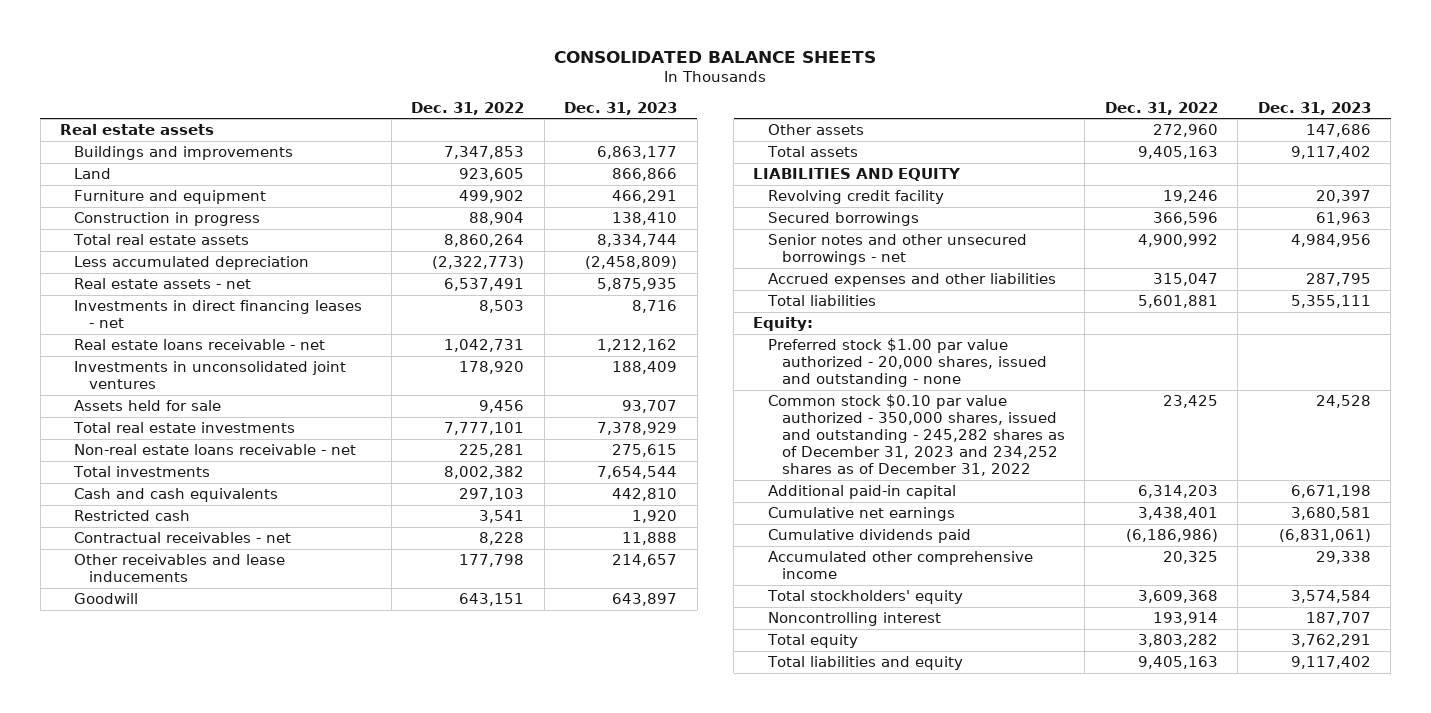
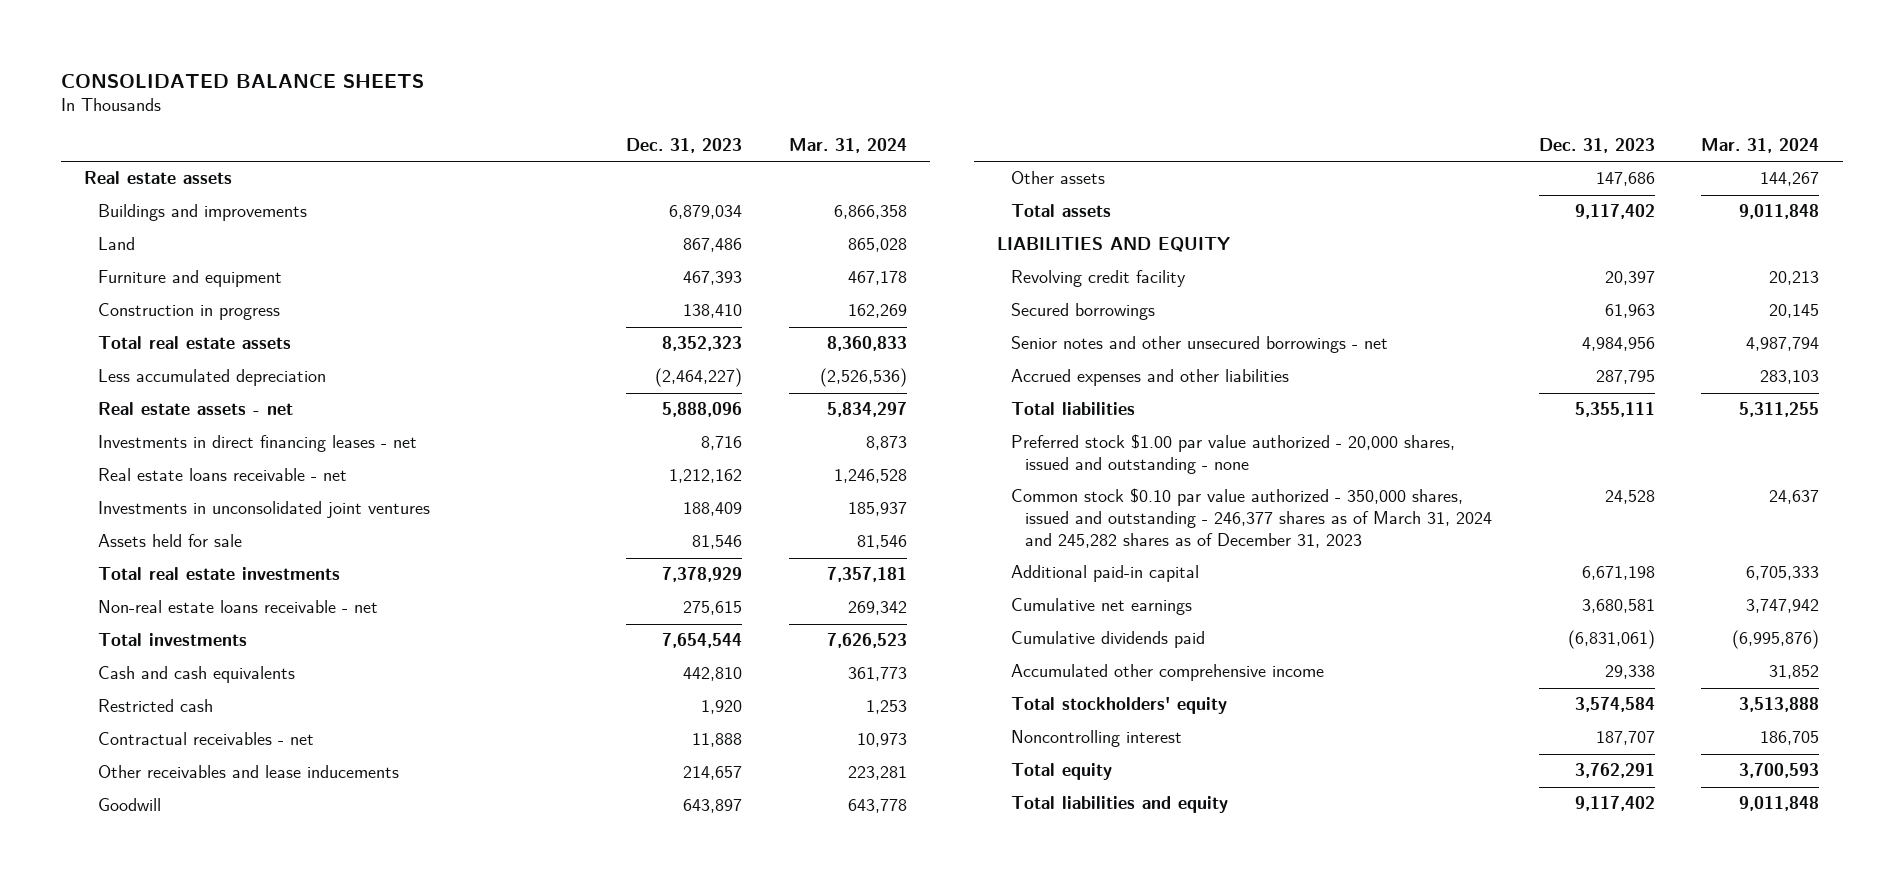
[411,101,525,115] Dec. 31, 2022 -> none
none -> [788,138,907,154] Mar. 31, 2024
[597,146,678,160] 6,863,177 -> [668,205,742,220] 6,879,034
[612,168,678,182] 866,866 -> [682,238,742,253] 867,486
[612,190,678,204] 466,291 -> [682,271,742,286] 467,393
[597,234,678,248] 8,334,744 -> [661,336,742,352] 8,352,323
[585,256,678,270] (2,458,809) -> [654,368,742,388] (2,464,227)
[597,278,678,292] 5,875,935 -> [661,402,742,418] 5,888,096
[622,400,678,414] 93,707 -> [691,535,742,550] 81,546
[753,317,814,332] Equity: -> none
[767,394,1065,477] Common stock $0.10 par value authorized - 350,000 shares, issued and outstanding - 245,282 shares as of December 31, 2023 and 234,252 shares as of December 31, 2022 -> [1010,488,1492,548] Common stock $0.10 par value authorized - 350,000 shares, issued and outstanding - 246,377 shares as of March 31, 2024 and 245,282 shares as of December 31, 2023

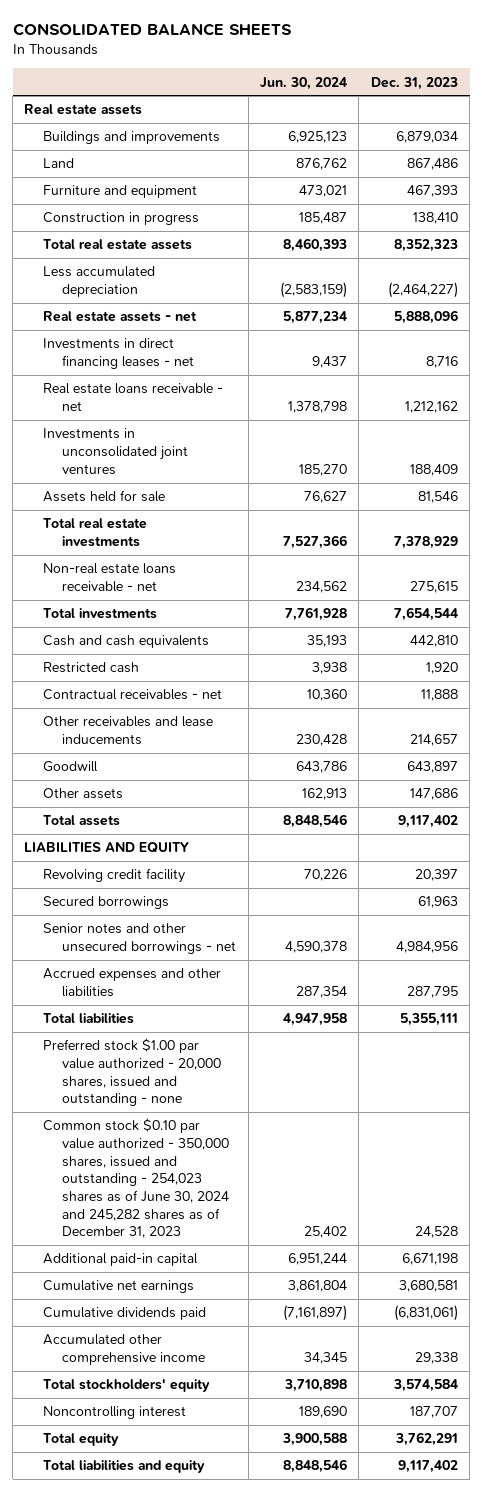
[788,138,907,154] Mar. 31, 2024 -> none
none -> [260,76,348,90] Jun. 30, 2024
[1010,488,1492,548] Common stock $0.10 par value authorized - 350,000 shares, issued and outstanding - 246,377 shares as of March 31, 2024 and 245,282 shares as of December 31, 2023 -> [43,1118,230,1239] Common stock $0.10 par value authorized - 350,000 shares, issued and outstanding - 254,023 shares as of June 30, 2024 and 245,282 shares as of December 31, 2023

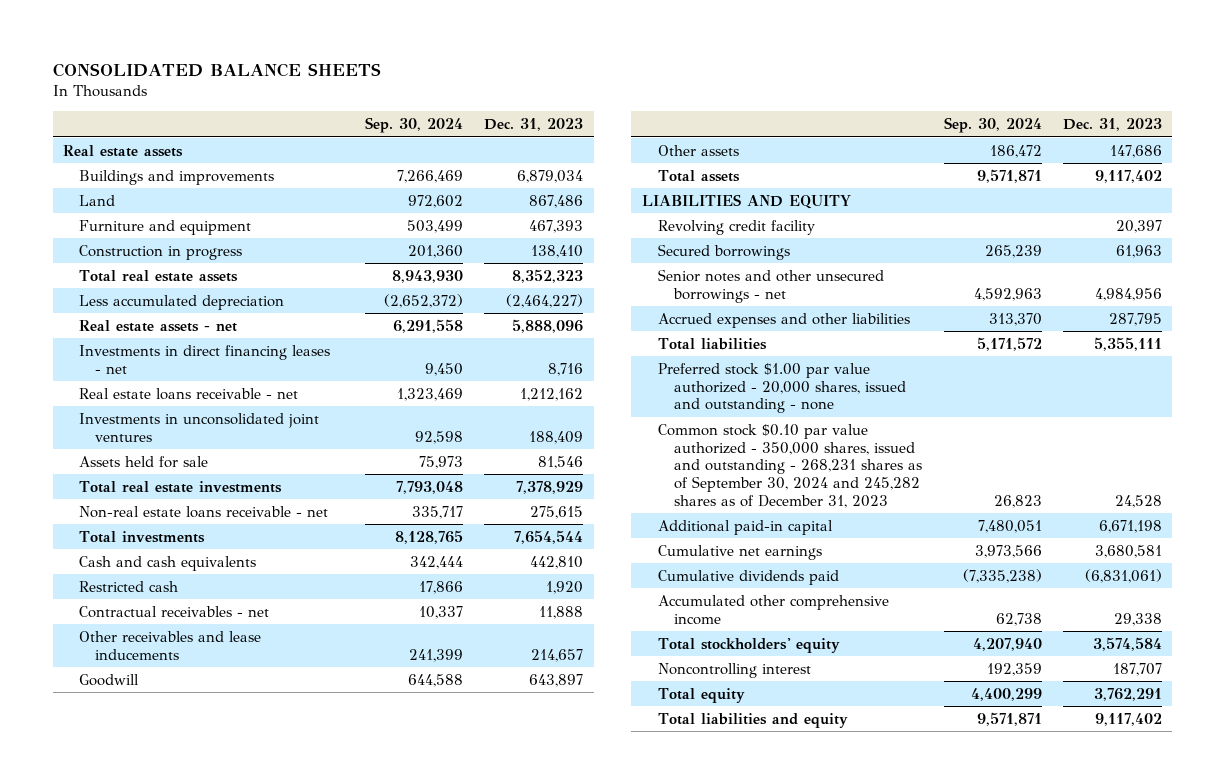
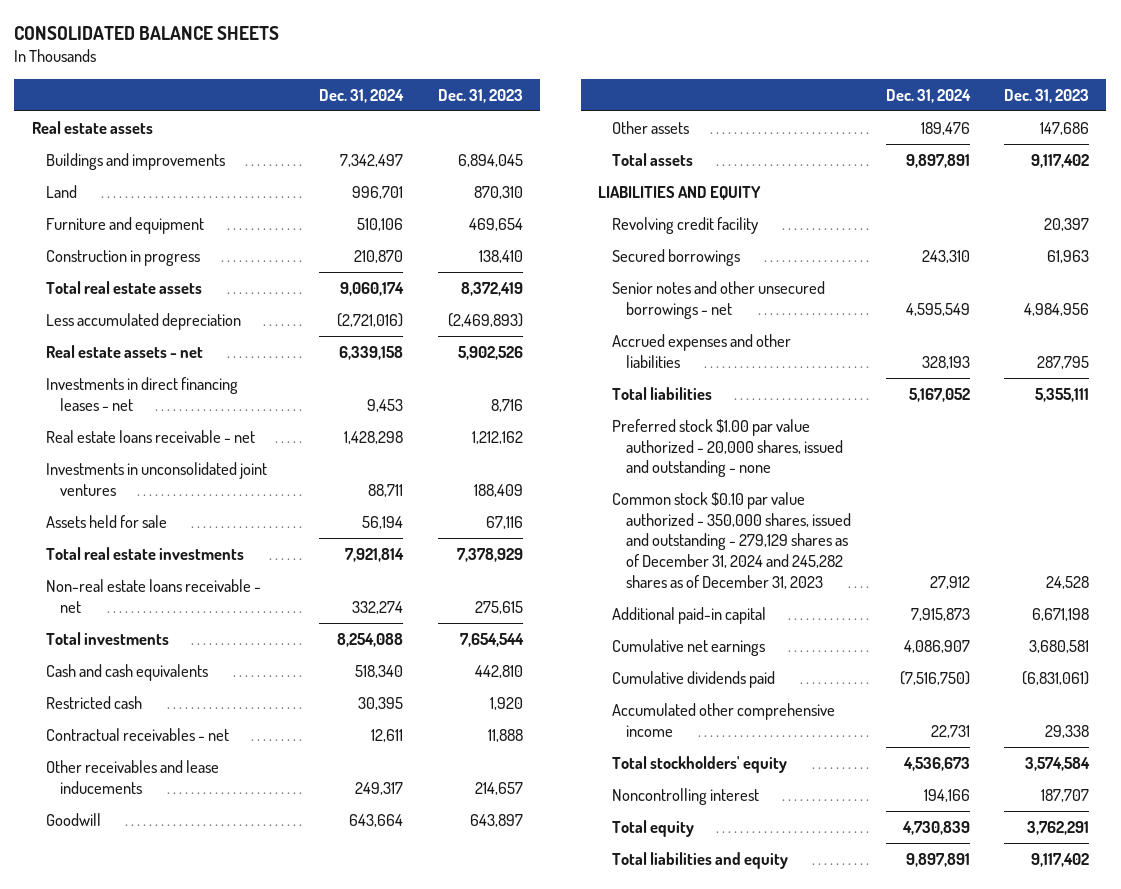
[364,117,463,134] Sep. 30, 2024 -> none
none -> [319,88,405,103] Dec. 31, 2024
[517,169,584,183] 6,879,034 -> [457,153,523,167] 6,894,045
[529,194,584,208] 867,486 -> [473,185,523,199] 870,310
[529,219,584,233] 467,393 -> [468,217,523,231] 469,654
[512,268,584,283] 8,352,323 -> [460,281,523,296] 8,372,419
[506,293,584,308] (2,464,227) -> [447,312,523,327] (2,469,893)
[512,318,584,333] 5,888,096 -> [457,345,523,360] 5,902,526
[538,455,584,469] 81,546 -> [485,515,523,529] 67,116
[658,423,923,508] Common stock $0.10 par value authorized - 350,000 shares, issued and outstanding - 268,231 shares as of September 30, 2024 and 245,282 shares as of December 31, 2023 -> [612,491,852,590] Common stock $0.10 par value authorized - 350,000 shares, issued and outstanding - 279,129 shares as of December 31, 2024 and 245,282 shares as of December 31, 2023

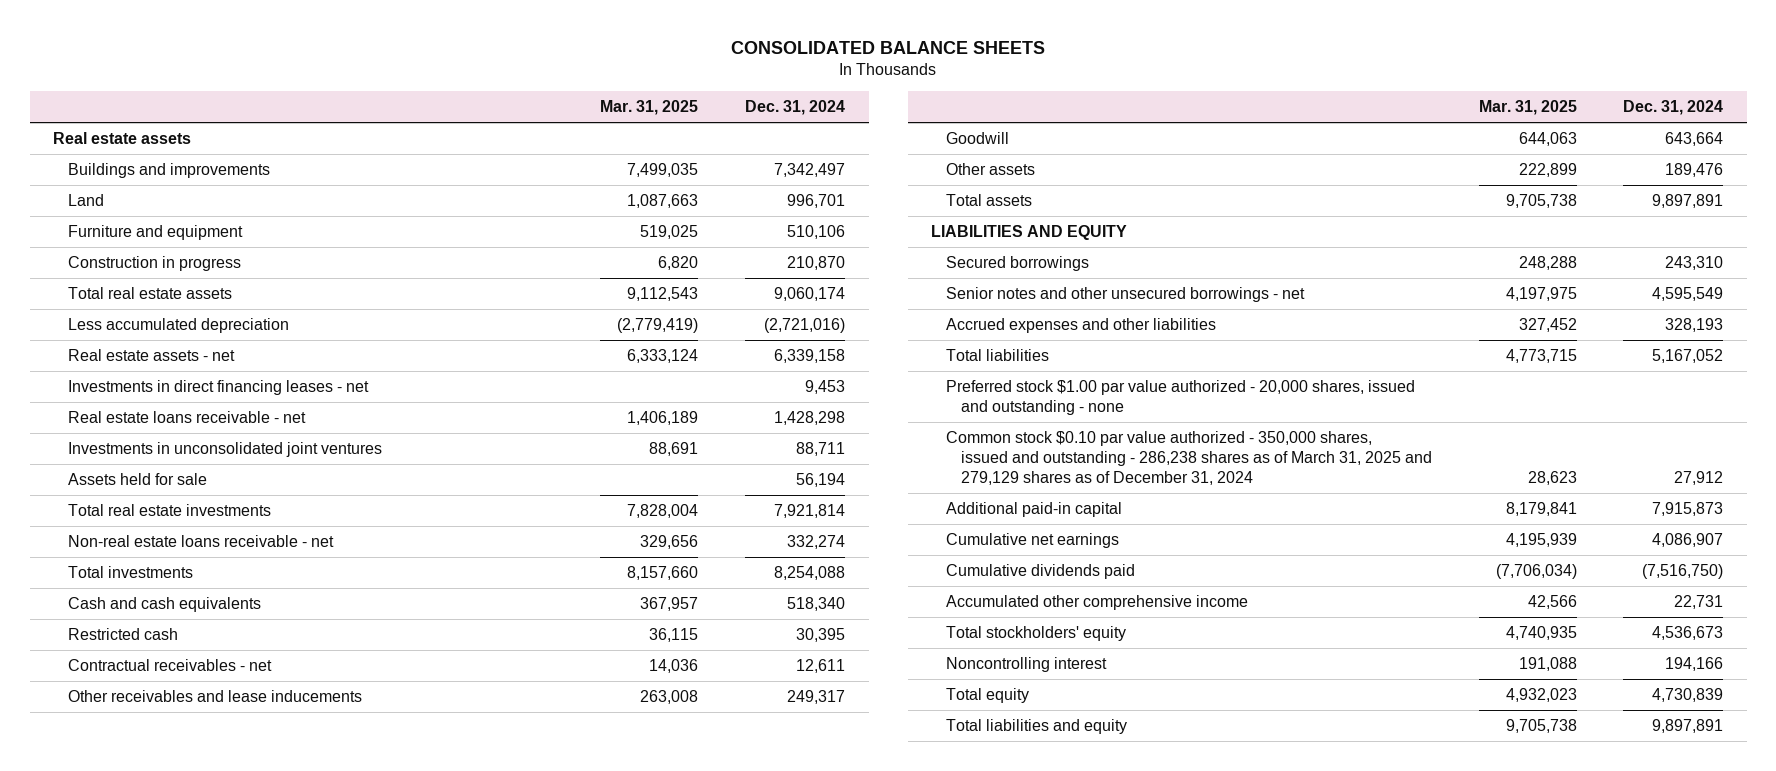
[437,88,523,103] Dec. 31, 2023 -> none
none -> [600,99,699,115] Mar. 31, 2025
[612,216,759,234] Revolving credit facility -> none
[612,491,852,590] Common stock $0.10 par value authorized - 350,000 shares, issued and outstanding - 279,129 shares as of December 31, 2024 and 245,282 shares as of December 31, 2023 -> [945,430,1432,486] Common stock $0.10 par value authorized - 350,000 shares, issued and outstanding - 286,238 shares as of March 31, 2025 and 279,129 shares as of December 31, 2024

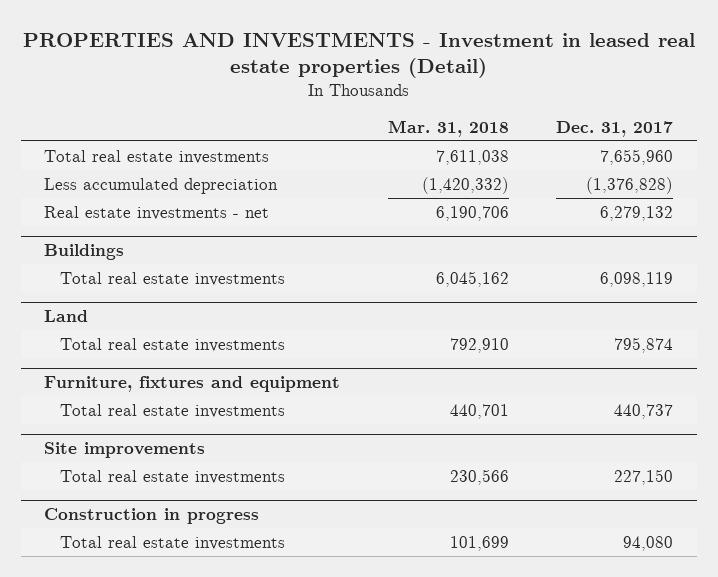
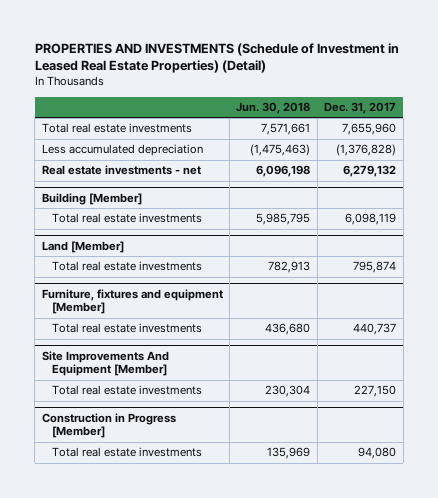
[22,32,695,79] PROPERTIES AND INVESTMENTS - Investment in leased real estate properties (Detail) -> [34,42,399,74] PROPERTIES AND INVESTMENTS (Schedule of Investment in Leased Real Estate Properties) (Detail)
[387,119,509,137] Mar. 31, 2018 -> none
none -> [236,102,311,115] Jun. 30, 2018
[44,244,125,261] Buildings -> [41,193,142,206] Building [Member]
[44,310,89,323] Land -> [41,241,124,254] Land [Member]
[44,376,341,393] Furniture, fixtures and equipment -> [41,289,223,315] Furniture, fixtures and equipment [Member]
[44,442,206,459] Site improvements -> [41,351,169,377] Site Improvements And Equipment [Member]
[44,508,260,525] Construction in progress -> [41,413,176,439] Construction in Progress [Member]

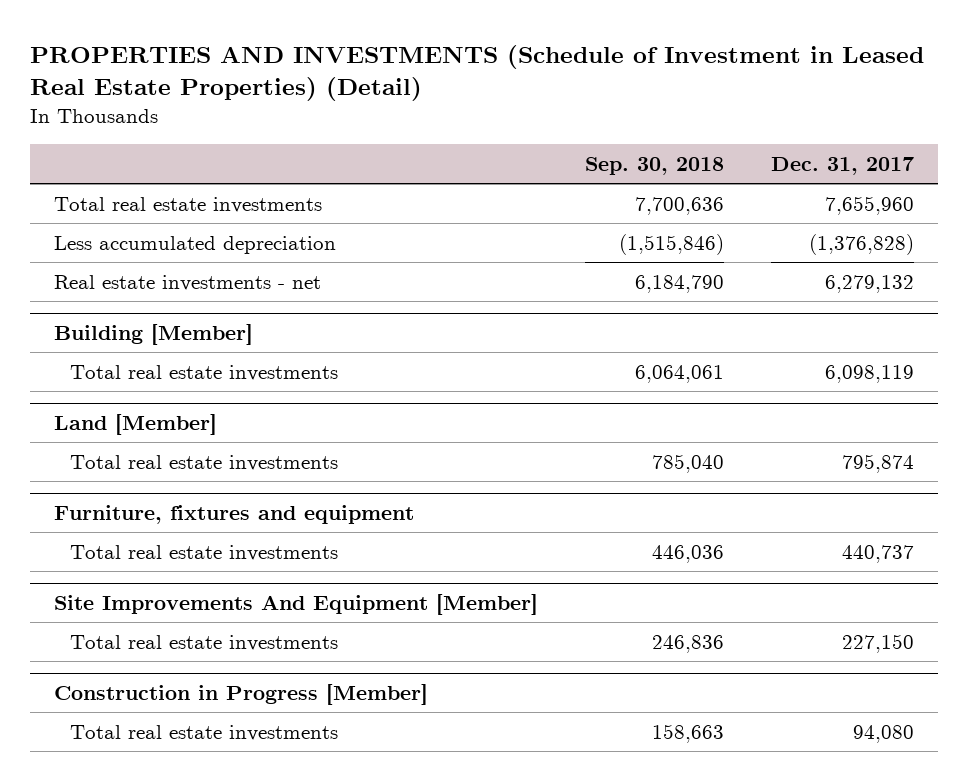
[236,102,311,115] Jun. 30, 2018 -> none
none -> [585,157,725,176] Sep. 30, 2018
[41,289,223,315] Furniture, fixtures and equipment [Member] -> [53,505,414,525] Furniture, fixtures and equipment

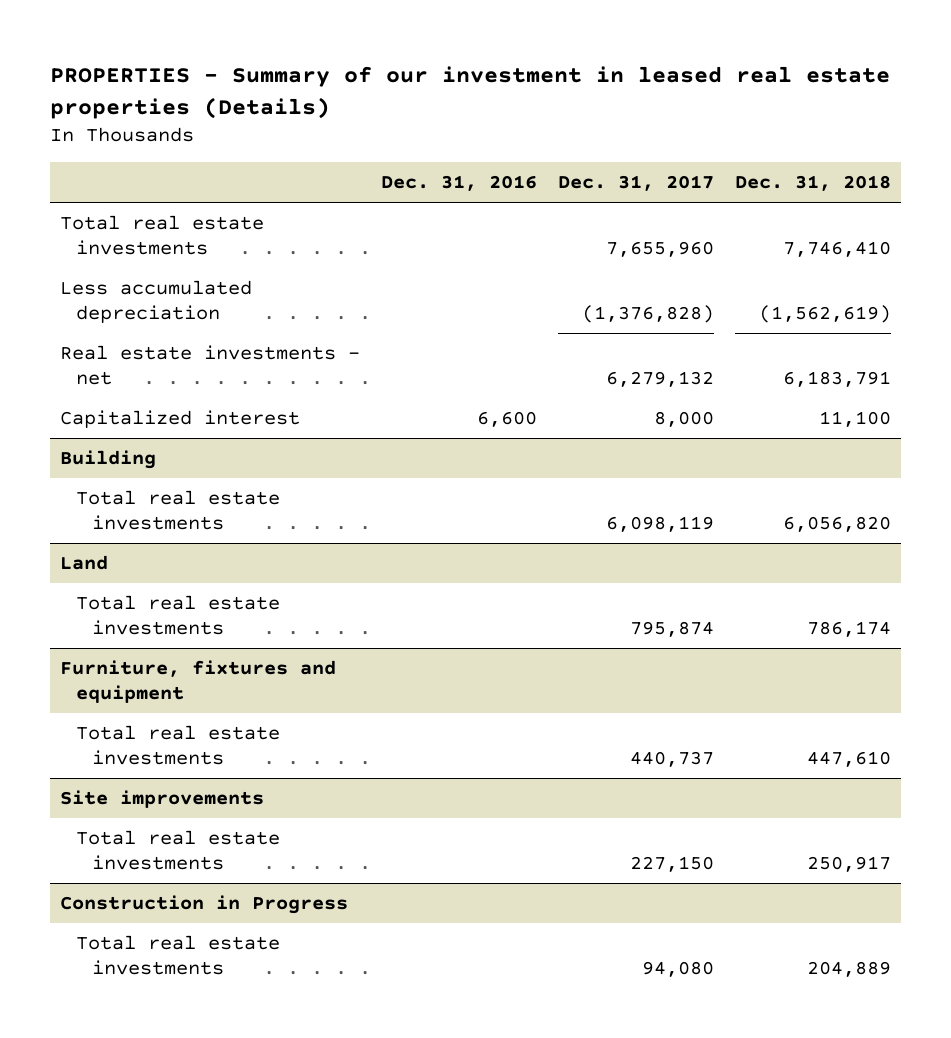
[30,44,925,102] PROPERTIES AND INVESTMENTS (Schedule of Investment in Leased Real Estate Properties) (Detail) -> [49,65,890,119] PROPERTIES - Summary of our investment in leased real estate properties (Details)
[585,157,725,176] Sep. 30, 2018 -> none
none -> [381,174,538,191] Dec. 31, 2016
none -> [734,174,891,191] Dec. 31, 2018
none -> [60,410,301,429] Capitalized interest
[53,324,253,346] Building [Member] -> [60,450,157,470] Building
[53,414,217,436] Land [Member] -> [60,555,109,571] Land
[53,594,538,616] Site Improvements And Equipment [Member] -> none
none -> [60,790,265,809] Site improvements
[53,684,428,706] Construction in Progress [Member] -> [60,895,349,915] Construction in Progress

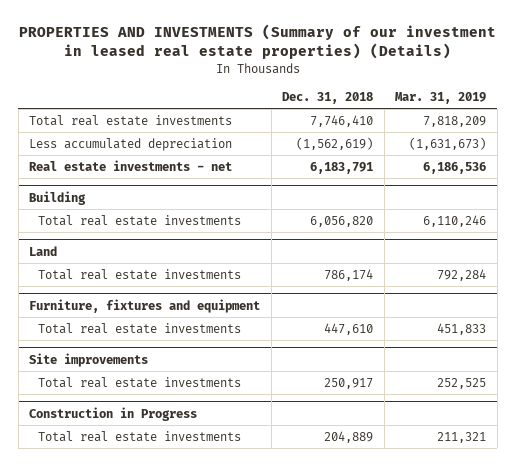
[49,65,890,119] PROPERTIES - Summary of our investment in leased real estate properties (Details) -> [18,24,496,60] PROPERTIES AND INVESTMENTS (Summary of our investment in leased real estate properties) (Details)
[381,174,538,191] Dec. 31, 2016 -> none
[557,174,714,191] Dec. 31, 2017 -> none
none -> [395,91,487,104] Mar. 31, 2019
[60,410,301,429] Capitalized interest -> none

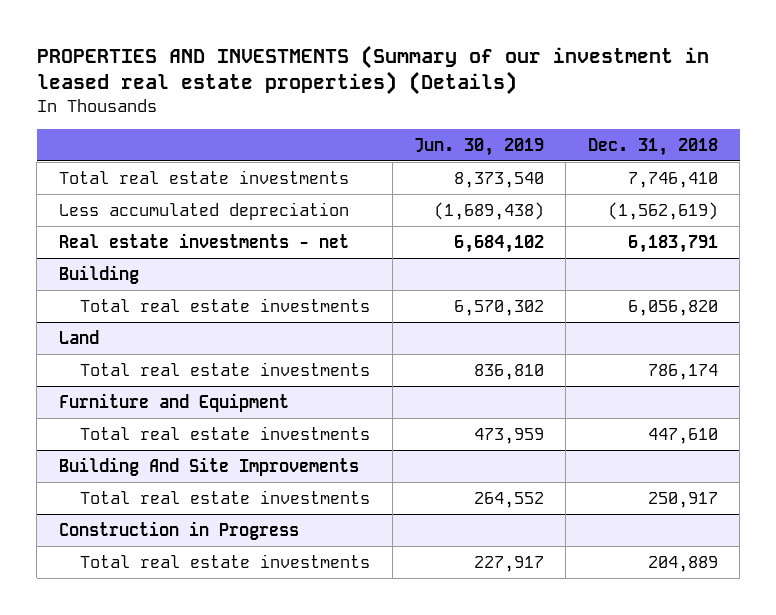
[395,91,487,104] Mar. 31, 2019 -> none
none -> [413,137,544,156] Jun. 30, 2019
[29,298,261,313] Furniture, fixtures and equipment -> [58,392,289,412] Furniture and Equipment
[29,352,149,367] Site improvements -> [58,456,359,476] Building And Site Improvements

